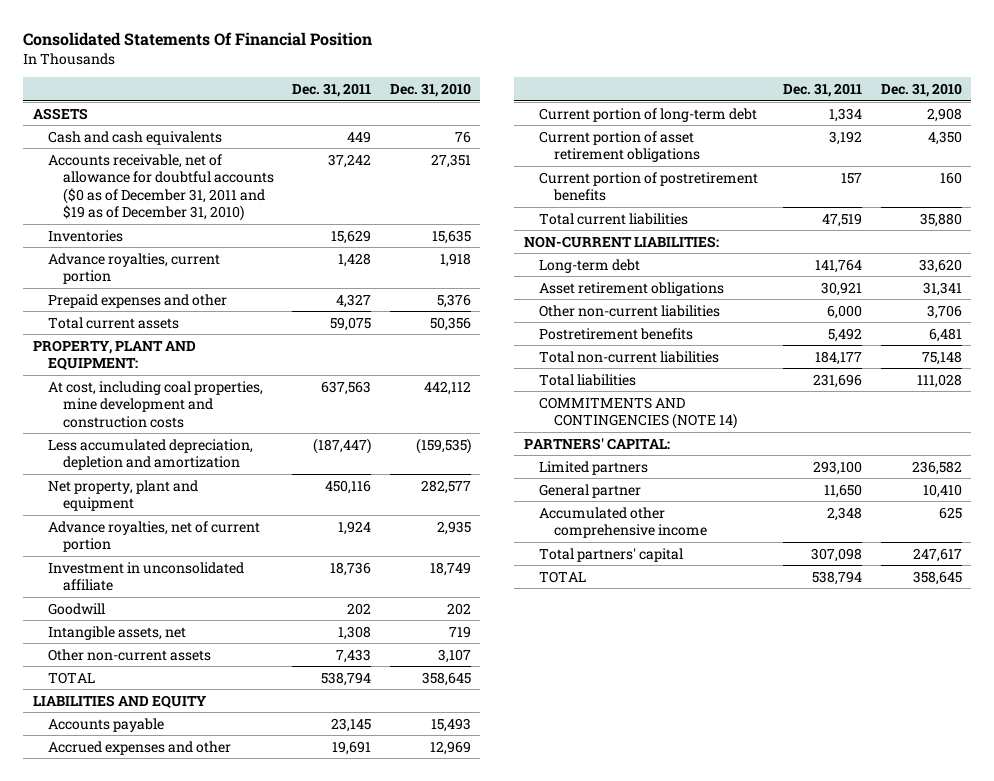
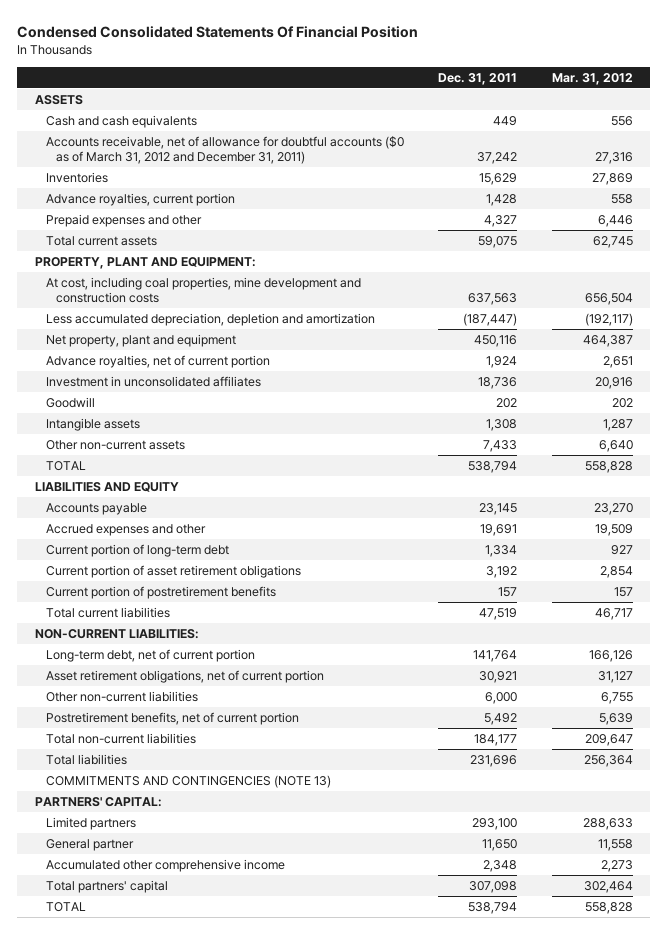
[23,31,373,46] Consolidated Statements Of Financial Position -> [17,26,419,39] Condensed Consolidated Statements Of Financial Position
[389,82,471,97] Dec. 31, 2010 -> none
none -> [552,73,634,86] Mar. 31, 2012
[47,153,275,222] Accounts receivable, net of allowance for doubtful accounts ($0 as of December 31, 2011 and $19 as of December 31, 2010) -> [45,135,404,165] Accounts receivable, net of allowance for doubtful accounts ($0 as of March 31, 2012 and December 31, 2011)
[47,561,244,592] Investment in unconsolidated affiliate -> [45,375,261,387] Investment in unconsolidated affiliates
[47,625,186,640] Intangible assets, net -> [45,417,140,431] Intangible assets
[538,258,640,273] Long-term debt -> [45,648,255,662] Long-term debt, net of current portion
[538,281,724,296] Asset retirement obligations -> [45,669,324,683] Asset retirement obligations, net of current portion
[538,327,693,340] Postretirement benefits -> [45,711,299,725] Postretirement benefits, net of current portion
[538,396,738,430] COMMITMENTS AND CONTINGENCIES (NOTE 14) -> [45,774,331,788] COMMITMENTS AND CONTINGENCIES (NOTE 13)

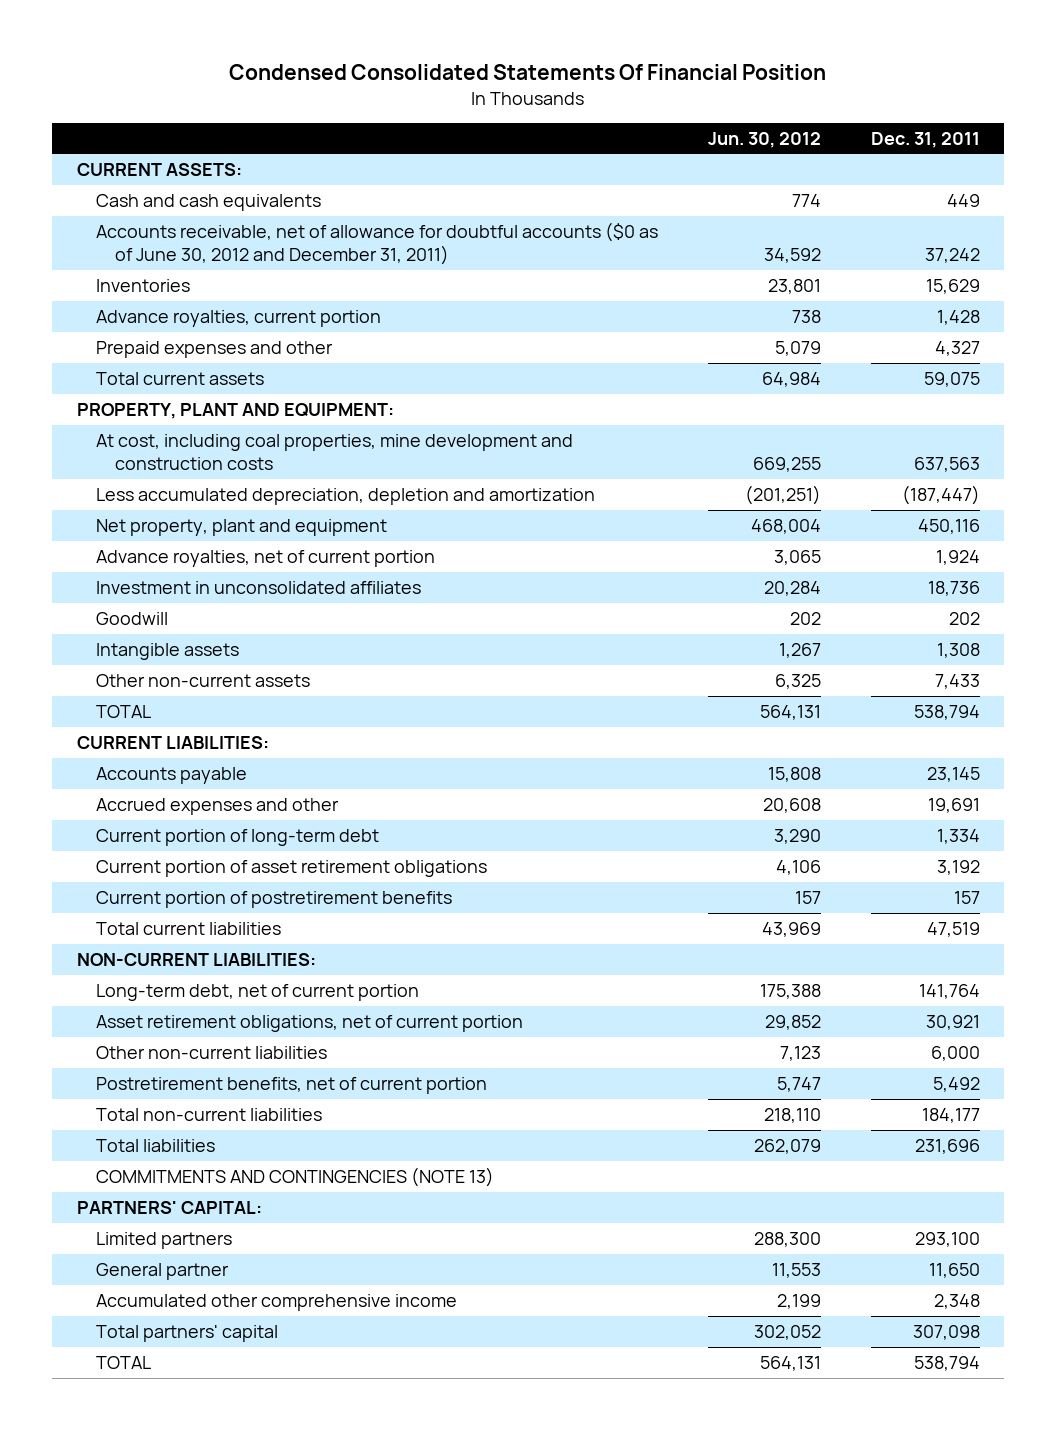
[552,73,634,86] Mar. 31, 2012 -> none
none -> [707,131,821,148] Jun. 30, 2012
[34,94,83,105] ASSETS -> [76,162,242,176] CURRENT ASSETS:
[45,135,404,165] Accounts receivable, net of allowance for doubtful accounts ($0 as of March 31, 2012 and December 31, 2011) -> [95,221,658,265] Accounts receivable, net of allowance for doubtful accounts ($0 as of June 30, 2012 and December 31, 2011)
[34,481,179,492] LIABILITIES AND EQUITY -> none
none -> [76,735,269,749] CURRENT LIABILITIES:

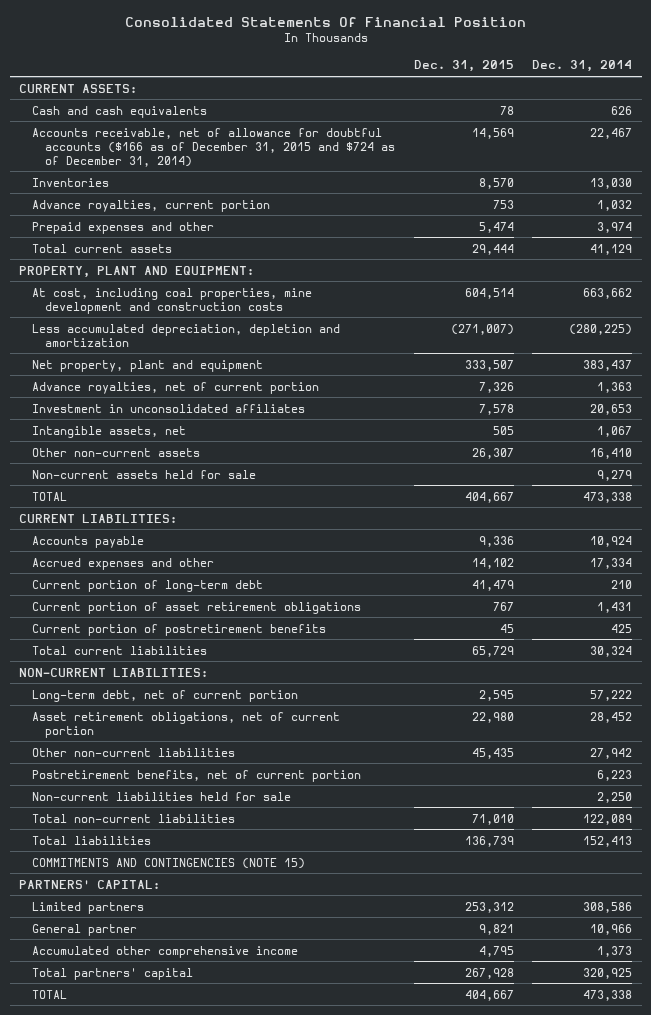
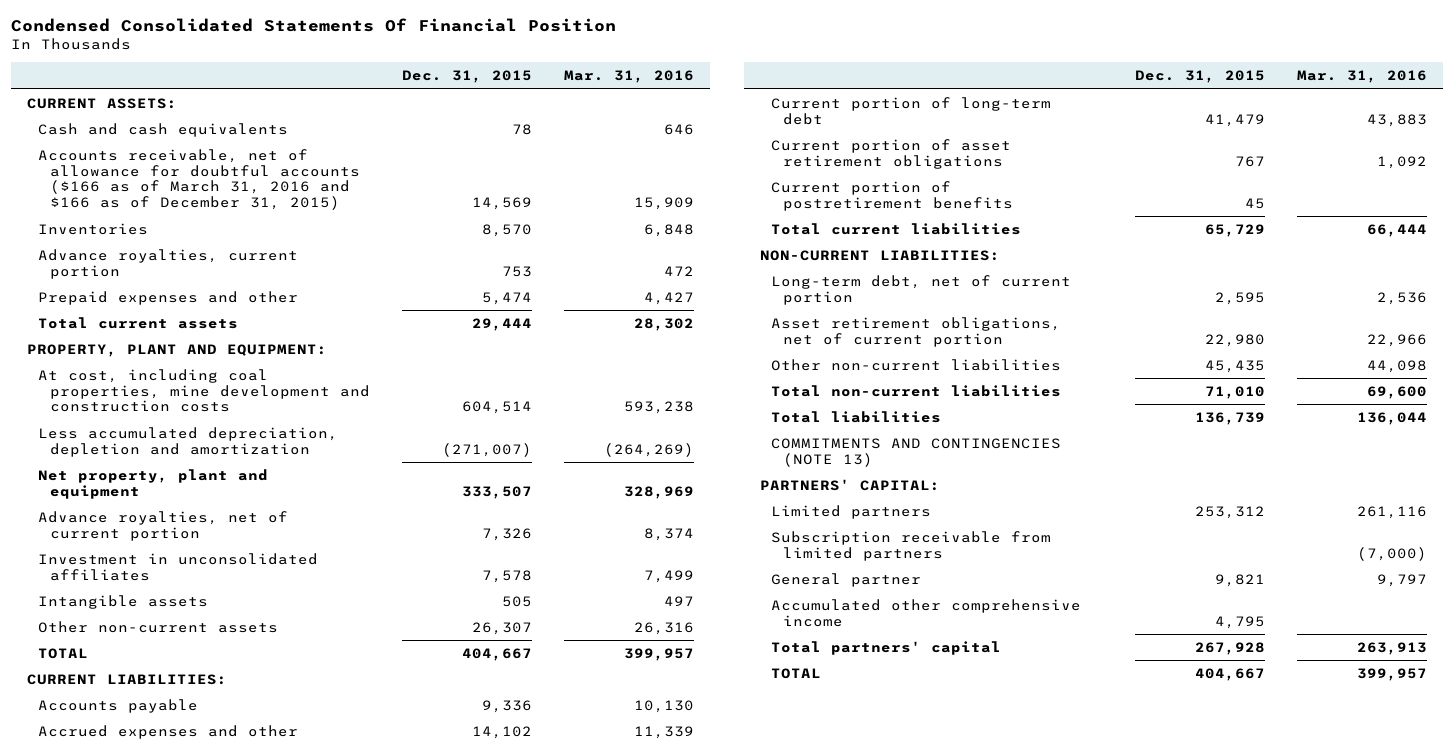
[124,17,526,28] Consolidated Statements Of Financial Position -> [10,18,616,33] Condensed Consolidated Statements Of Financial Position
[532,60,633,73] Dec. 31, 2014 -> none
none -> [564,70,695,84] Mar. 31, 2016
[31,127,395,167] Accounts receivable, net of allowance for doubtful accounts ($166 as of December 31, 2015 and $724 as of December 31, 2014) -> [38,148,360,211] Accounts receivable, net of allowance for doubtful accounts ($166 as of March 31, 2016 and $166 as of December 31, 2015)
[31,425,186,438] Intangible assets, net -> [38,594,209,609] Intangible assets
[31,469,256,479] Non-current assets held for sale -> none
[31,769,361,782] Postretirement benefits, net of current portion -> none
[31,791,291,801] Non-current liabilities held for sale -> none
[31,857,305,869] COMMITMENTS AND CONTINGENCIES (NOTE 15) -> [771,437,1062,467] COMMITMENTS AND CONTINGENCIES (NOTE 13)
none -> [771,530,1052,561] Subscription receivable from limited partners

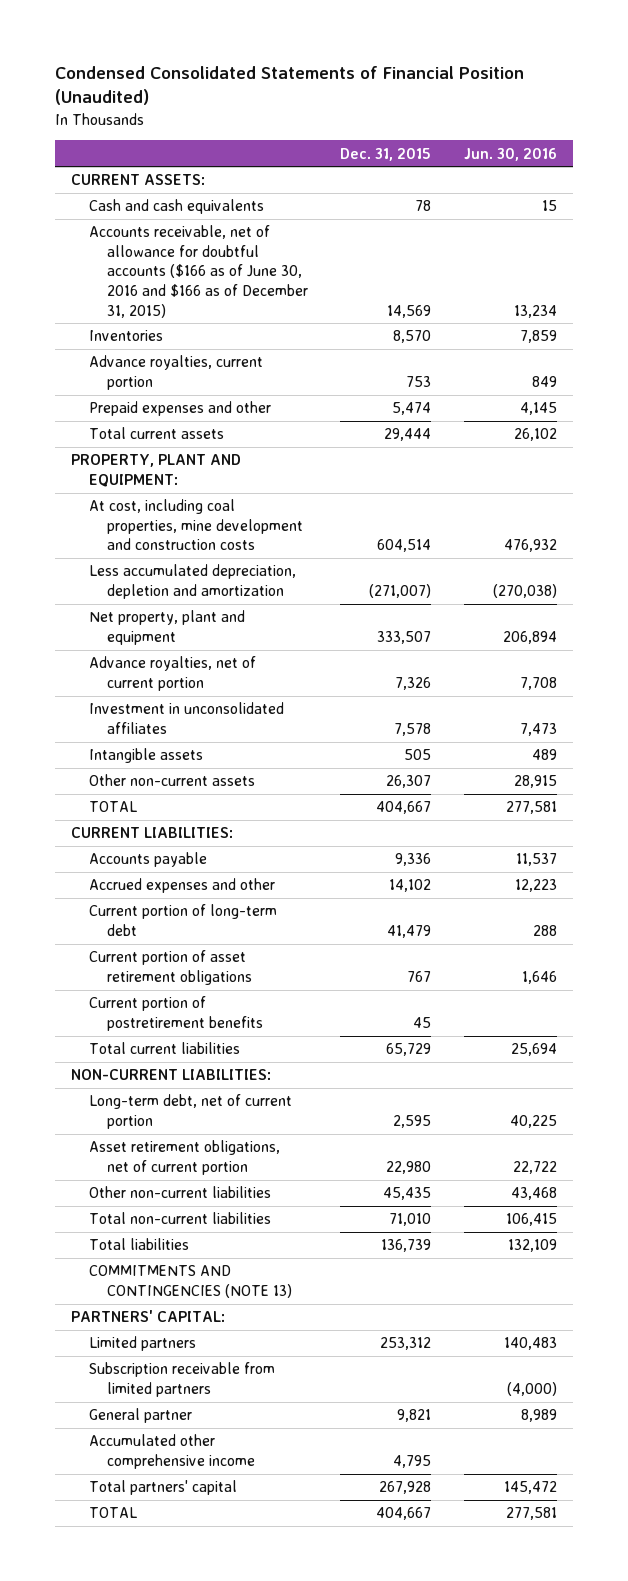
[10,18,616,33] Condensed Consolidated Statements Of Financial Position -> [54,65,524,106] Condensed Consolidated Statements of Financial Position (Unaudited)
[564,70,695,84] Mar. 31, 2016 -> none
none -> [463,147,557,161] Jun. 30, 2016
[38,148,360,211] Accounts receivable, net of allowance for doubtful accounts ($166 as of March 31, 2016 and $166 as of December 31, 2015) -> [88,225,309,318] Accounts receivable, net of allowance for doubtful accounts ($166 as of June 30, 2016 and $166 as of December 31, 2015)

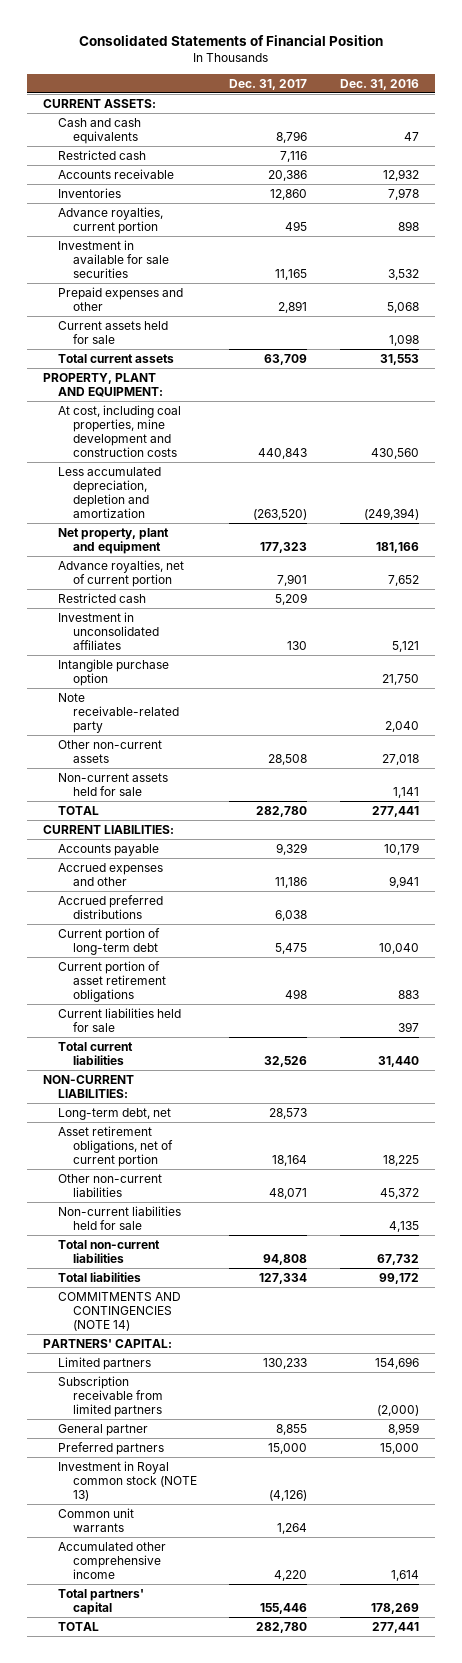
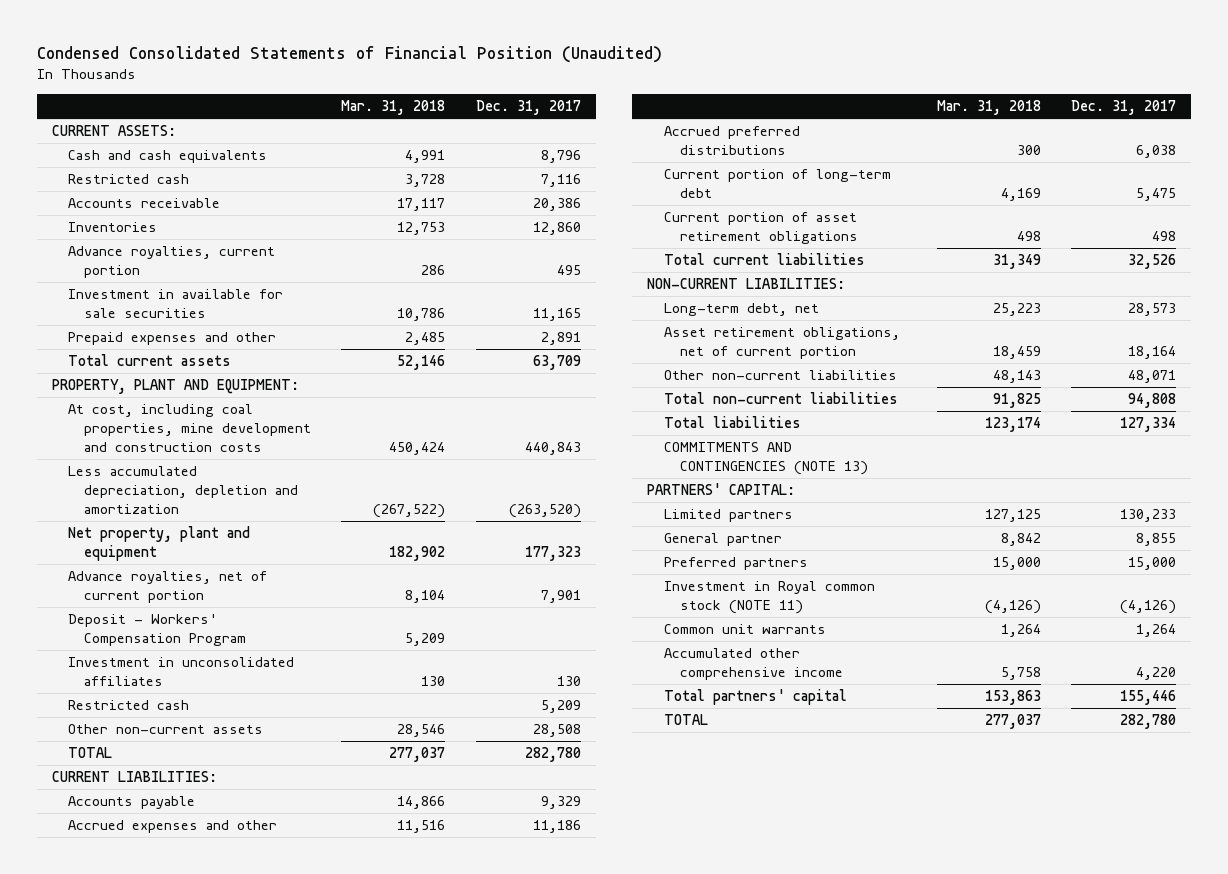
[79,34,384,46] Consolidated Statements of Financial Position -> [36,46,662,64] Condensed Consolidated Statements of Financial Position (Unaudited)
[339,78,419,90] Dec. 31, 2016 -> none
none -> [341,99,446,115] Mar. 31, 2018
[58,320,169,344] Current assets held for sale -> none
none -> [67,614,247,646] Deposit - Workers' Compensation Program
[58,658,170,686] Intangible purchase option -> none
[58,692,180,733] Note receivable-related party -> none
[58,592,147,603] Restricted cash -> [67,700,189,711] Restricted cash
[58,772,169,796] Non-current assets held for sale -> none
[58,1007,182,1032] Current liabilities held for sale -> none
[58,1205,182,1230] Non-current liabilities held for sale -> none
[58,1291,182,1331] COMMITMENTS AND CONTINGENCIES (NOTE 14) -> [663,442,868,475] COMMITMENTS AND CONTINGENCIES (NOTE 13)
[58,1375,164,1417] Subscription receivable from limited partners -> none
[58,1460,198,1501] Investment in Royal common stock (NOTE 13) -> [663,581,875,614] Investment in Royal common stock (NOTE 11)

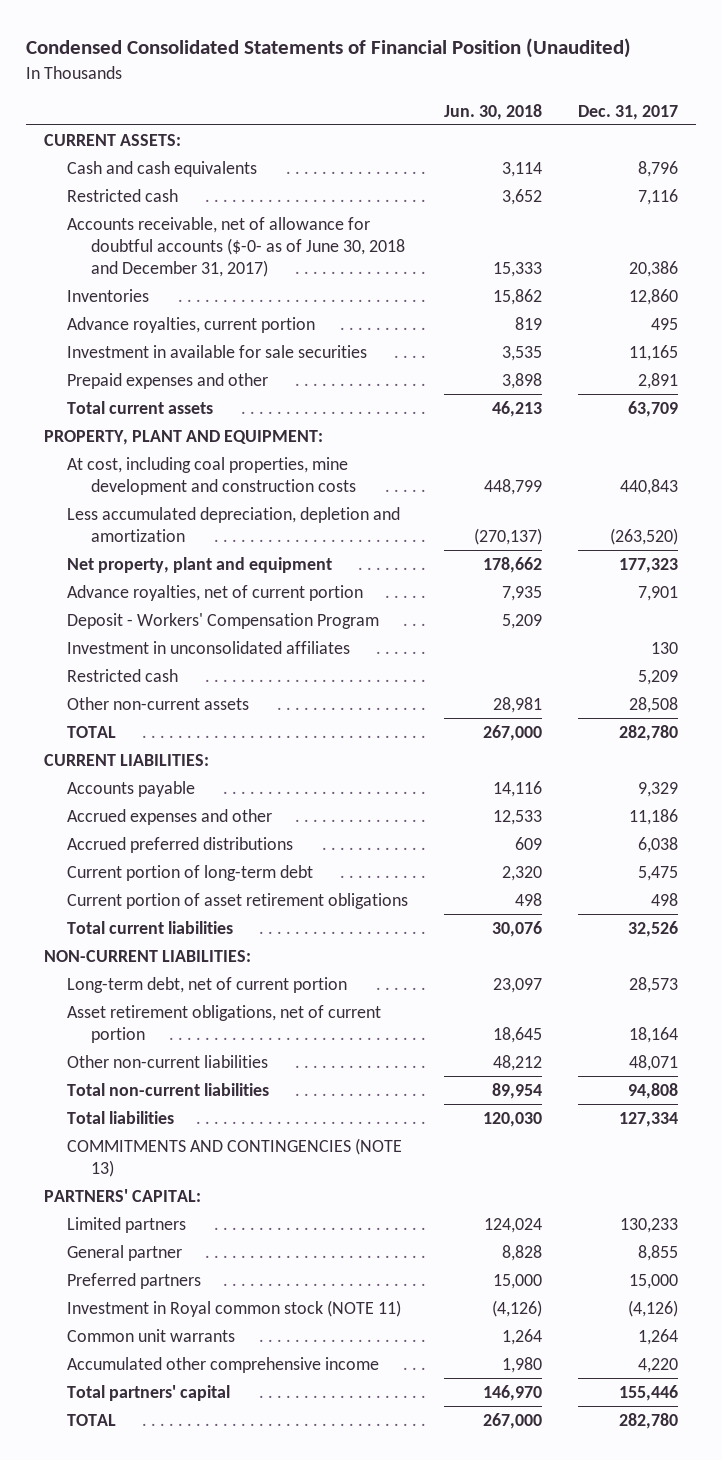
[341,99,446,115] Mar. 31, 2018 -> none
none -> [444,103,543,120] Jun. 30, 2018
[67,198,220,209] Accounts receivable -> [67,216,405,278] Accounts receivable, net of allowance for doubtful accounts ($-0- as of June 30, 2018 and December 31, 2017)
[663,303,819,317] Long-term debt, net -> [67,976,348,993] Long-term debt, net of current portion

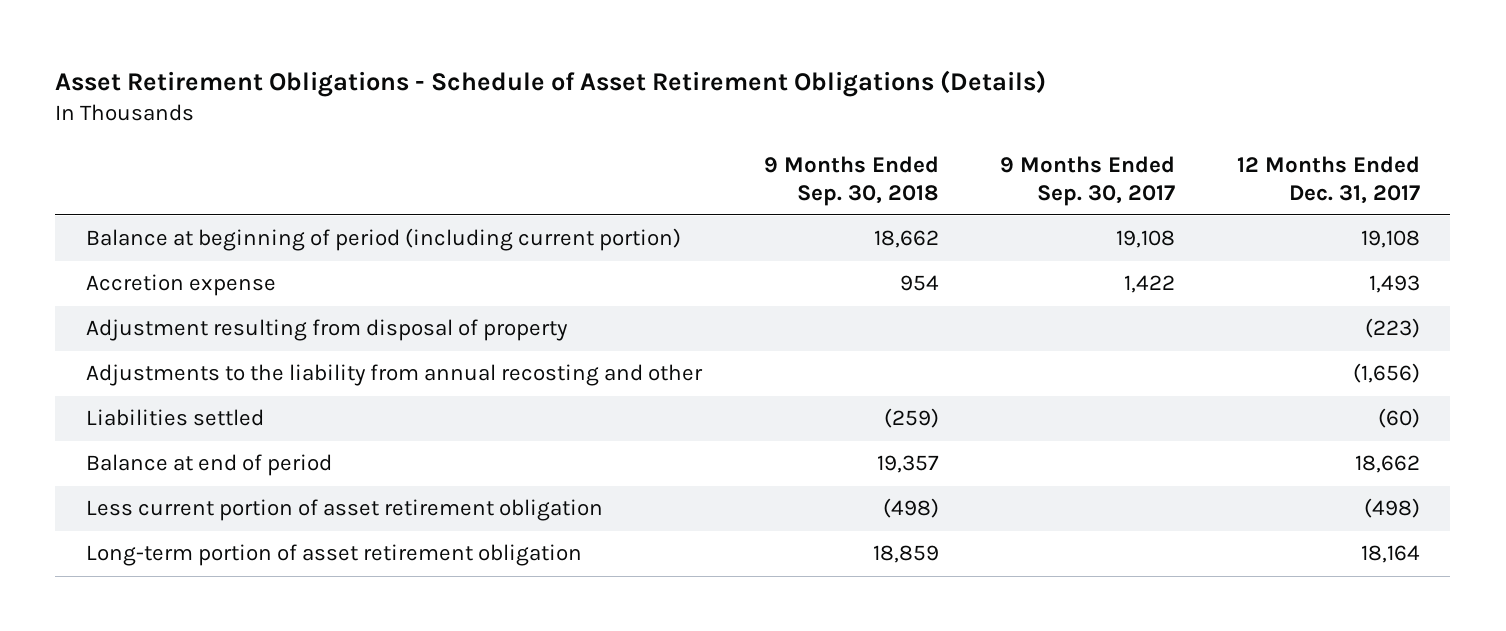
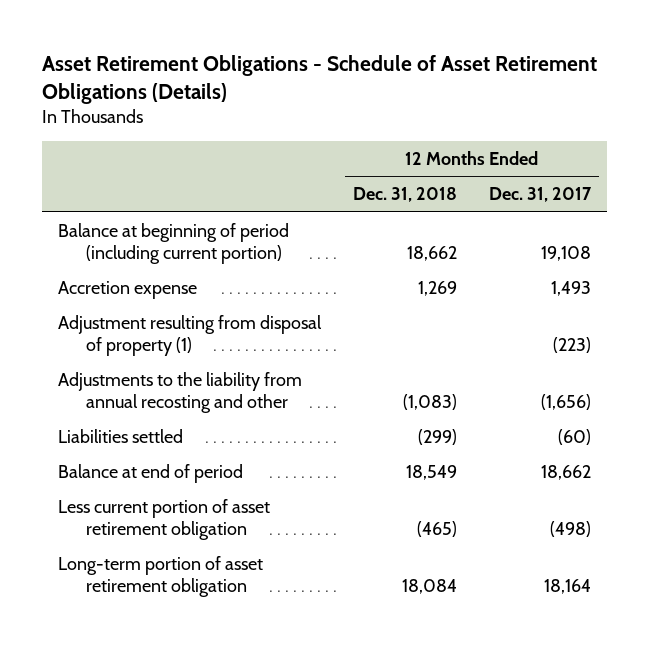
[763,155,939,206] 9 Months Ended Sep. 30, 2018 -> none
[1000,155,1176,206] 9 Months Ended Sep. 30, 2017 -> none
none -> [353,187,458,203] Dec. 31, 2018
[86,319,569,342] Adjustment resulting from disposal of property -> [58,314,323,356] Adjustment resulting from disposal of property (1)

